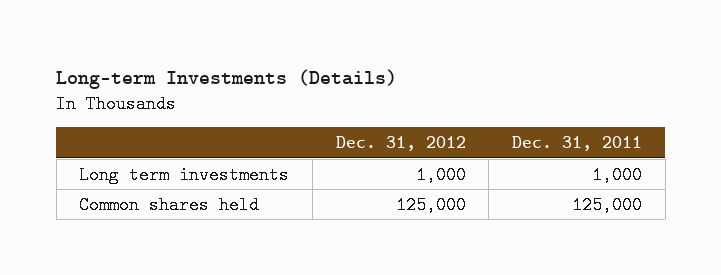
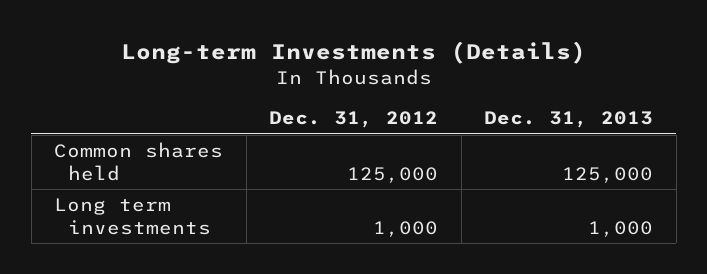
[511,136,642,152] Dec. 31, 2011 -> none
none -> [484,111,654,129] Dec. 31, 2013
[79,165,290,184] Long term investments -> [54,198,211,235] Long term investments

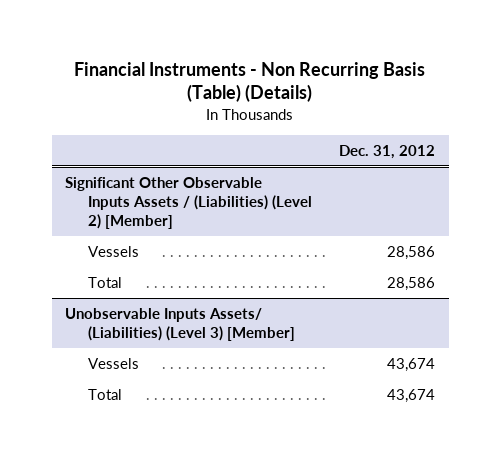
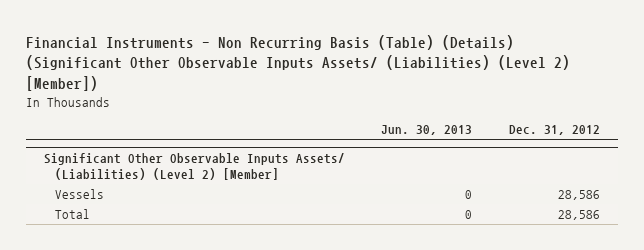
[74,61,426,103] Financial Instruments - Non Recurring Basis (Table) (Details) -> [26,34,571,91] Financial Instruments - Non Recurring Basis (Table) (Details) (Significant Other Observable Inputs Assets/ (Liabilities) (Level 2) [Member])
none -> [381,125,473,136] Jun. 30, 2013
[65,176,312,230] Significant Other Observable Inputs Assets / (Liabilities) (Level 2) [Member] -> [44,153,346,180] Significant Other Observable Inputs Assets/ (Liabilities) (Level 2) [Member]
[65,307,295,342] Unobservable Inputs Assets/ (Liabilities) (Level 3) [Member] -> none
[87,357,139,369] Vessels -> none
[87,388,122,400] Total -> none

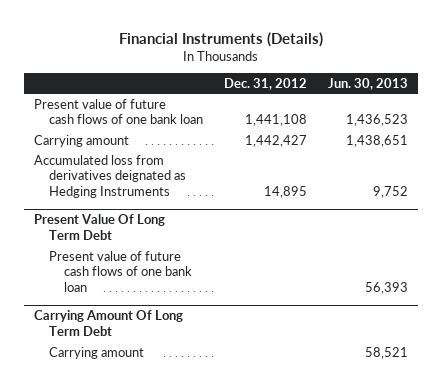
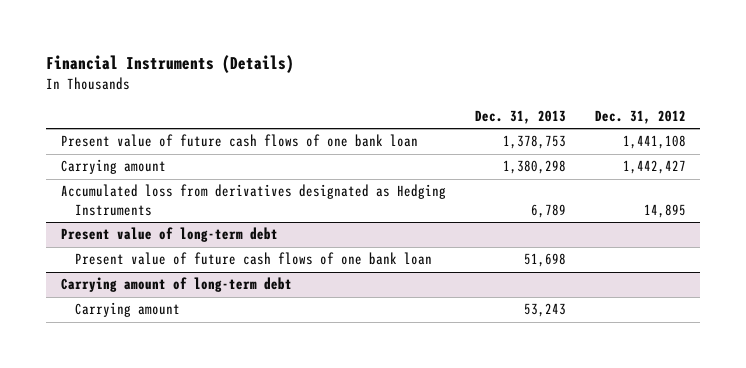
[327,77,408,90] Jun. 30, 2013 -> none
none -> [474,109,566,124] Dec. 31, 2013
[34,154,187,199] Accumulated loss from derivatives deignated as Hedging Instruments -> [60,184,446,216] Accumulated loss from derivatives designated as Hedging Instruments
[34,214,166,241] Present Value Of Long Term Debt -> [60,227,278,243] Present value of long-term debt
[34,310,184,337] Carrying Amount Of Long Term Debt -> [60,277,292,293] Carrying amount of long-term debt

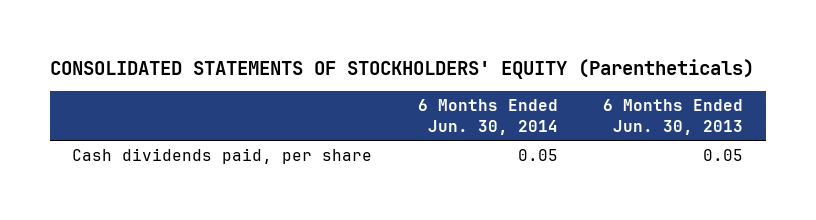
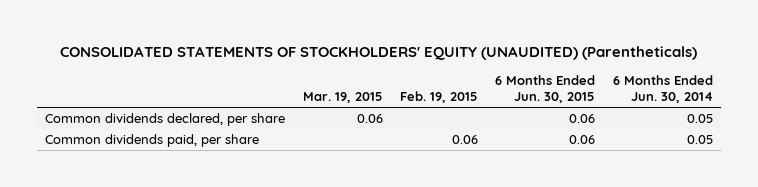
[49,58,754,79] CONSOLIDATED STATEMENTS OF STOCKHOLDERS' EQUITY (Parentheticals) -> [59,45,697,60] CONSOLIDATED STATEMENTS OF STOCKHOLDERS' EQUITY (UNAUDITED) (Parentheticals)
[603,99,744,135] 6 Months Ended Jun. 30, 2013 -> none
none -> [302,92,383,104] Mar. 19, 2015
none -> [399,91,478,104] Feb. 19, 2015
none -> [495,74,596,104] 6 Months Ended Jun. 30, 2015
none -> [45,113,286,127] Common dividends declared, per share
[72,148,373,165] Cash dividends paid, per share -> [45,134,260,148] Common dividends paid, per share

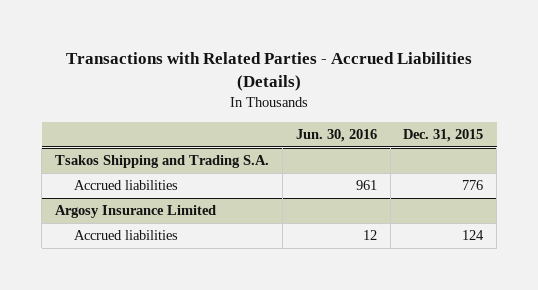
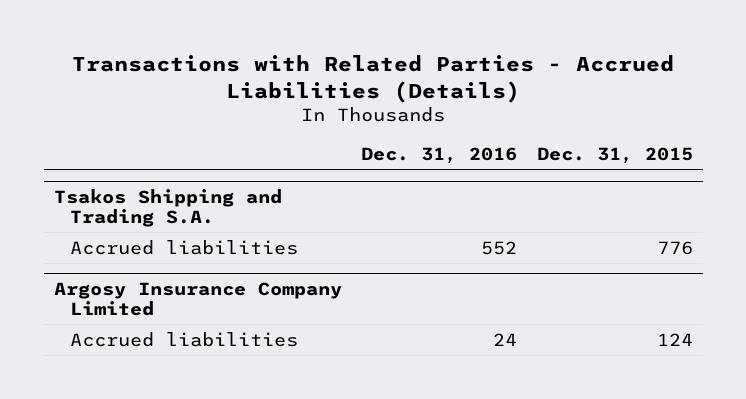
[295,128,377,142] Jun. 30, 2016 -> none
none -> [361,147,518,165] Dec. 31, 2016
[54,205,216,219] Argosy Insurance Limited -> [53,281,342,316] Argosy Insurance Company Limited

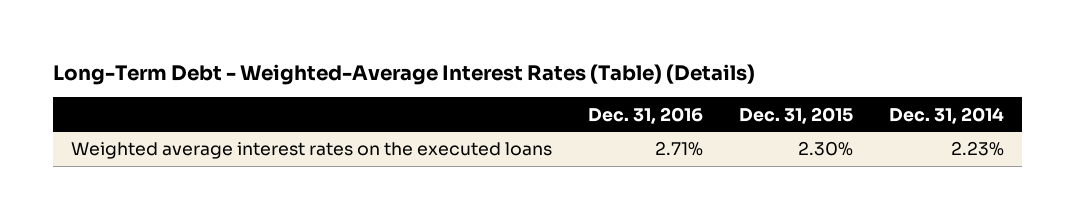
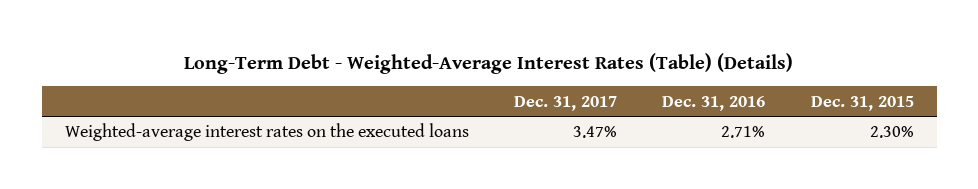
[888,106,1004,124] Dec. 31, 2014 -> none
none -> [514,95,618,111] Dec. 31, 2017
[71,142,553,160] Weighted average interest rates on the executed loans -> [64,123,469,142] Weighted-average interest rates on the executed loans

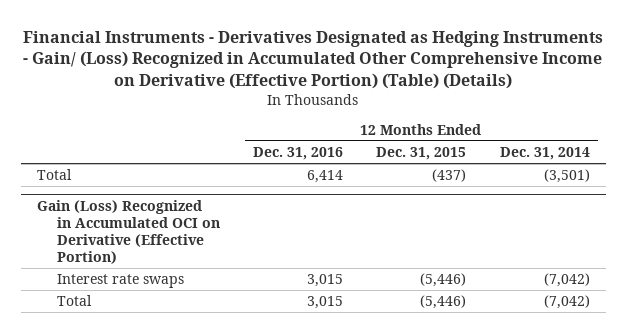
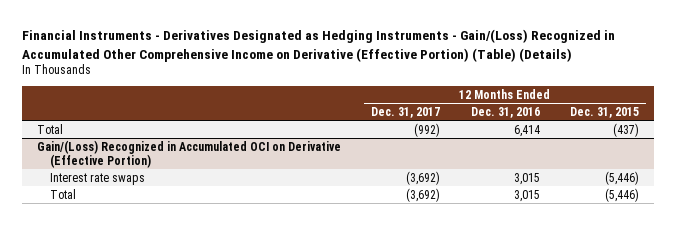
[23,30,604,89] Financial Instruments - Derivatives Designated as Hedging Instruments - Gain/ (Loss) Recognized in Accumulated Other Comprehensive Income on Derivative (Effective Portion) (Table) (Details) -> [21,29,615,62] Financial Instruments - Derivatives Designated as Hedging Instruments - Gain/(Loss) Recognized in Accumulated Other Comprehensive Income on Derivative (Effective Portion) (Table) (Details)
[499,147,590,161] Dec. 31, 2014 -> none
none -> [371,107,441,119] Dec. 31, 2017
[37,199,220,264] Gain (Loss) Recognized in Accumulated OCI on Derivative (Effective Portion) -> [37,139,342,168] Gain/(Loss) Recognized in Accumulated OCI on Derivative (Effective Portion)

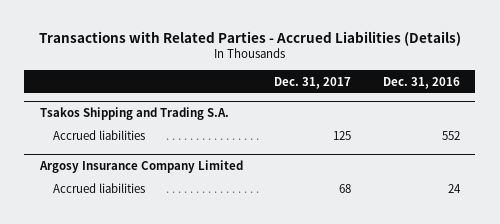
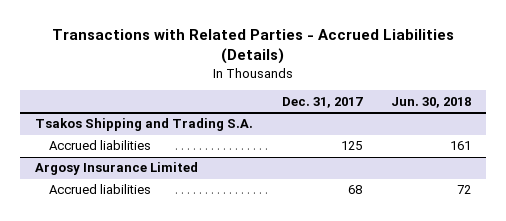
[382,76,460,89] Dec. 31, 2016 -> none
none -> [391,96,472,108] Jun. 30, 2018
[39,160,244,174] Argosy Insurance Company Limited -> [34,162,198,176] Argosy Insurance Limited

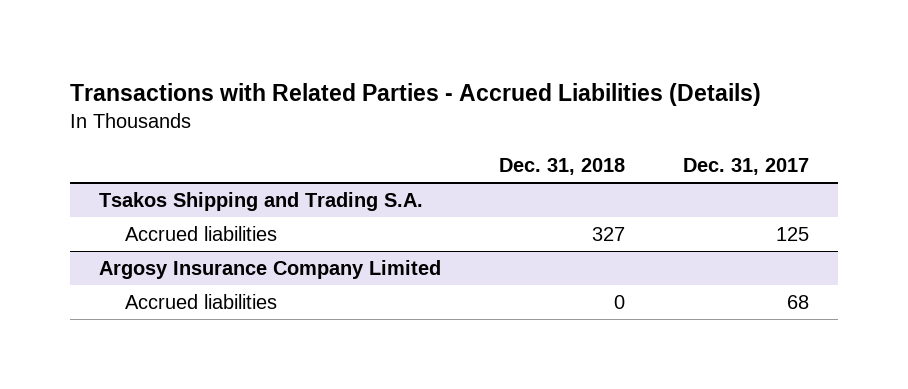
[391,96,472,108] Jun. 30, 2018 -> none
none -> [498,158,625,176] Dec. 31, 2018
[34,162,198,176] Argosy Insurance Limited -> [98,260,441,280] Argosy Insurance Company Limited

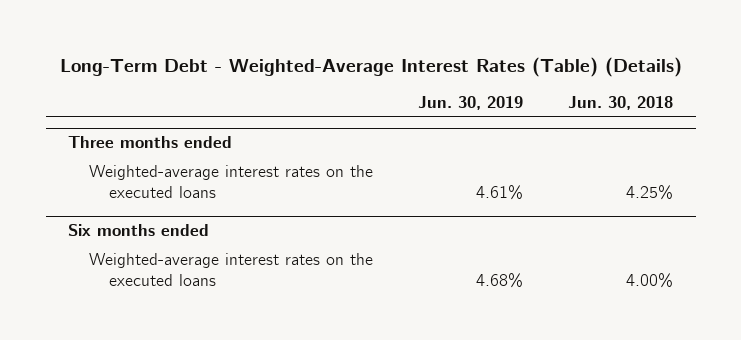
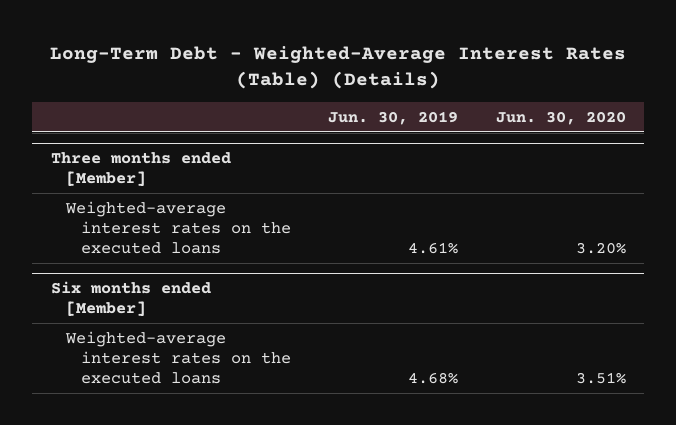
[568,96,674,111] Jun. 30, 2018 -> none
none -> [495,111,626,126] Jun. 30, 2020
[68,136,233,149] Three months ended -> [50,151,231,186] Three months ended [Member]
[68,224,210,237] Six months ended -> [50,280,211,316] Six months ended [Member]

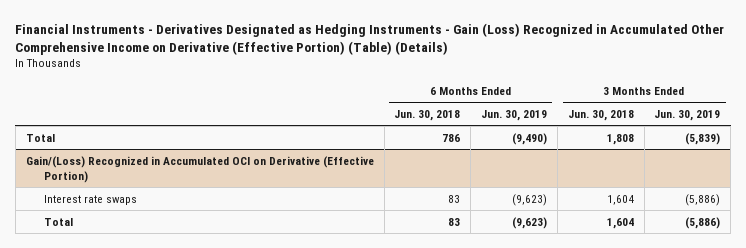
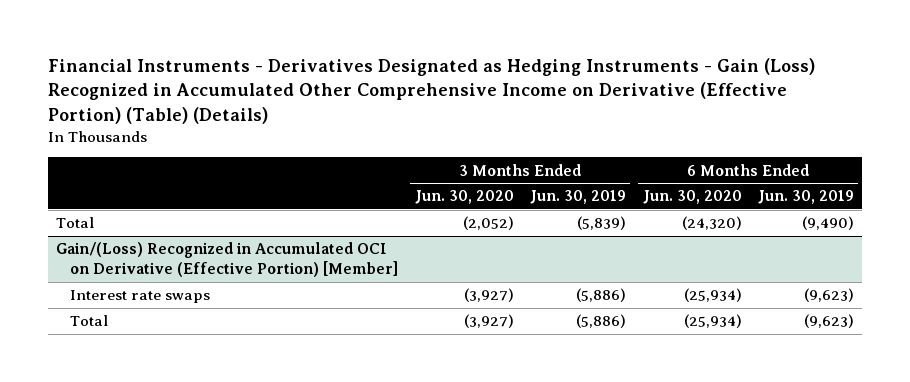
[394,109,461,121] Jun. 30, 2018 -> none
[567,109,634,121] Jun. 30, 2018 -> none
none -> [414,190,514,205] Jun. 30, 2020
none -> [642,190,742,205] Jun. 30, 2020
[25,155,374,183] Gain/(Loss) Recognized in Accumulated OCI on Derivative (Effective Portion) -> [56,242,398,277] Gain/(Loss) Recognized in Accumulated OCI on Derivative (Effective Portion) [Member]

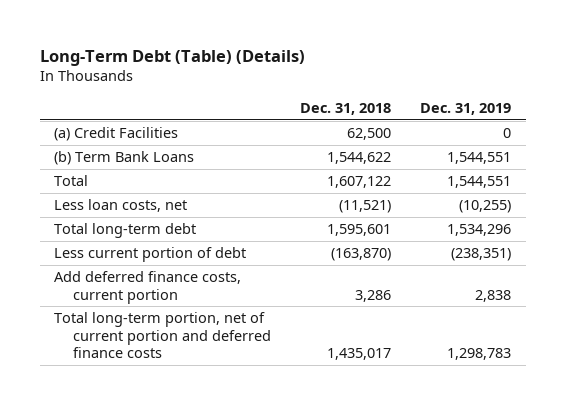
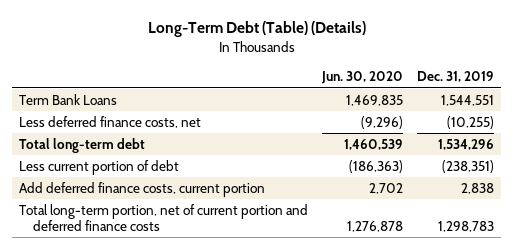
[299,102,391,115] Dec. 31, 2018 -> none
none -> [321,71,404,85] Jun. 30, 2020
[54,127,179,142] (a) Credit Facilities -> none
[54,175,89,187] Total -> none
[54,151,195,166] (b) Term Bank Loans -> [19,93,118,105] Term Bank Loans
[54,199,188,213] Less loan costs, net -> [19,115,202,128] Less deferred finance costs, net

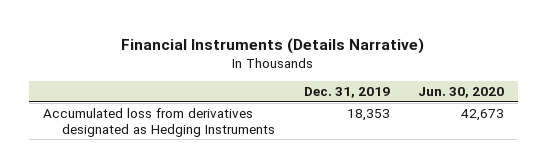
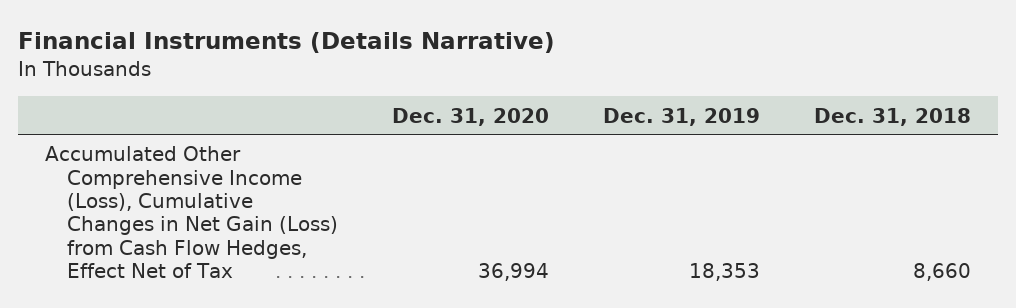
[417,87,504,99] Jun. 30, 2020 -> none
none -> [391,107,549,126] Dec. 31, 2020
none -> [813,107,971,126] Dec. 31, 2018
[42,107,276,137] Accumulated loss from derivatives designated as Hedging Instruments -> [45,146,338,279] Accumulated Other Comprehensive Income (Loss), Cumulative Changes in Net Gain (Loss) from Cash Flow Hedges, Effect Net of Tax

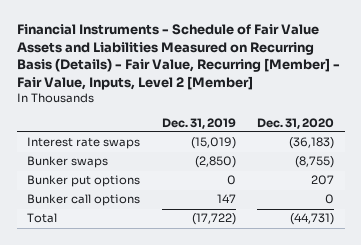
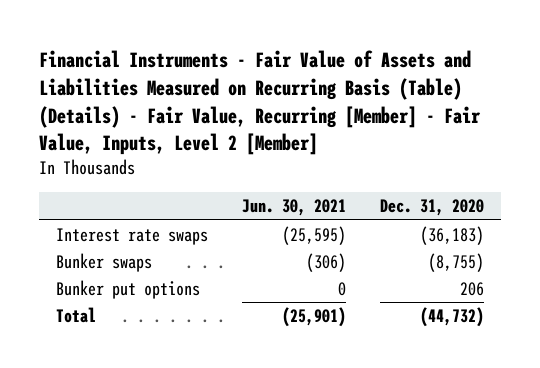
[16,24,340,90] Financial Instruments - Schedule of Fair Value Assets and Liabilities Measured on Recurring Basis (Details) - Fair Value, Recurring [Member] - Fair Value, Inputs, Level 2 [Member] -> [39,49,482,156] Financial Instruments - Fair Value of Assets and Liabilities Measured on Recurring Basis (Table) (Details) - Fair Value, Recurring [Member] - Fair Value, Inputs, Level 2 [Member]
[161,117,236,129] Dec. 31, 2019 -> none
none -> [242,199,347,217] Jun. 30, 2021
[27,194,141,207] Bunker call options -> none
[310,175,334,186] 207 -> [460,281,485,296] 206
[289,213,334,226] (44,731) -> [420,306,485,327] (44,732)

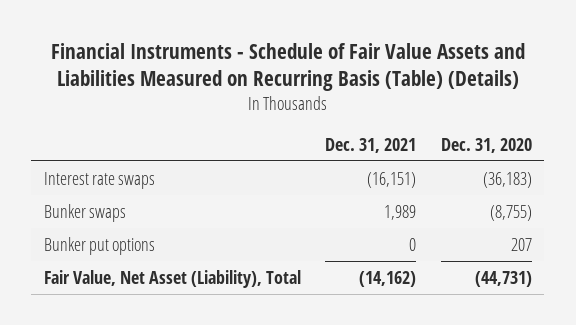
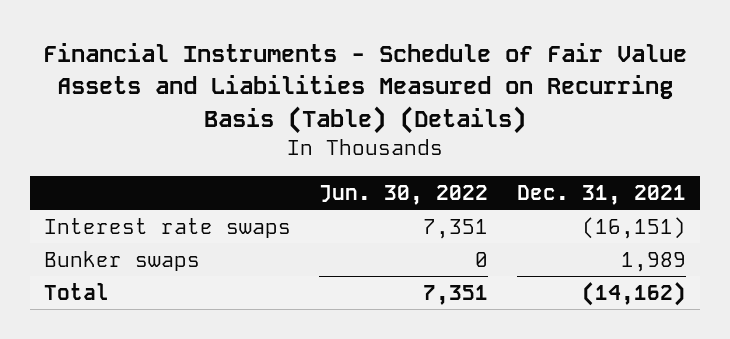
[440,137,532,153] Dec. 31, 2020 -> none
none -> [319,185,489,206] Jun. 30, 2022
[43,236,155,255] Bunker put options -> none
[43,269,301,288] Fair Value, Net Asset (Liability), Total -> [43,282,109,300] Total

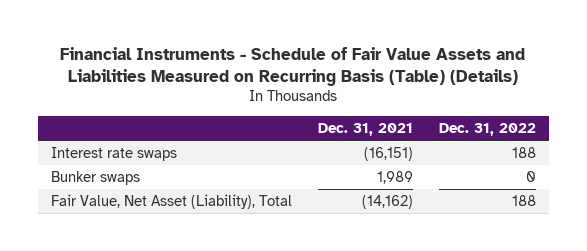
[319,185,489,206] Jun. 30, 2022 -> none
none -> [438,122,536,136] Dec. 31, 2022
[43,282,109,300] Total -> [50,194,292,210] Fair Value, Net Asset (Liability), Total

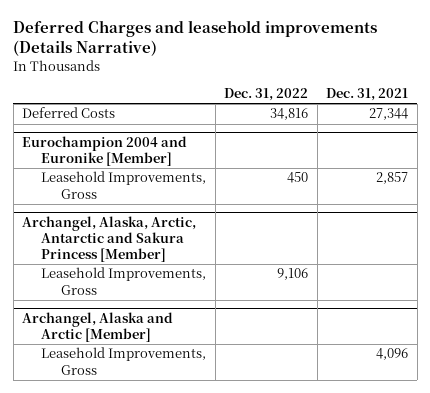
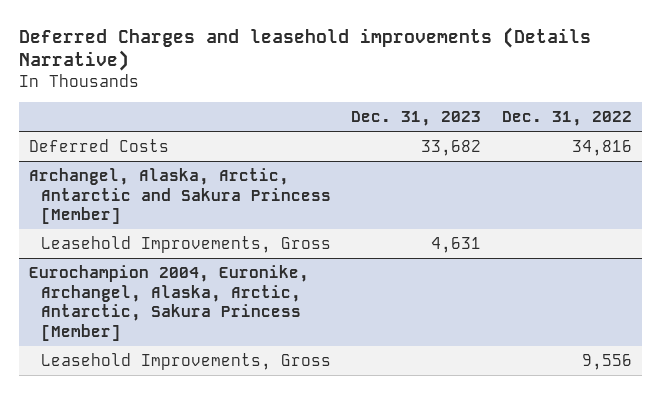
[326,88,409,102] Dec. 31, 2021 -> none
none -> [351,111,482,127] Dec. 31, 2023
[22,135,188,166] Eurochampion 2004 and Euronike [Member] -> none
[41,171,207,199] Leasehold Improvements, Gross -> none
[41,267,207,295] Leasehold Improvements, Gross -> none
[22,311,174,342] Archangel, Alaska and Arctic [Member] -> none
none -> [29,264,310,342] Eurochampion 2004, Euronike, Archangel, Alaska, Arctic, Antarctic, Sakura Princess [Member]
none -> [40,352,331,370] Leasehold Improvements, Gross

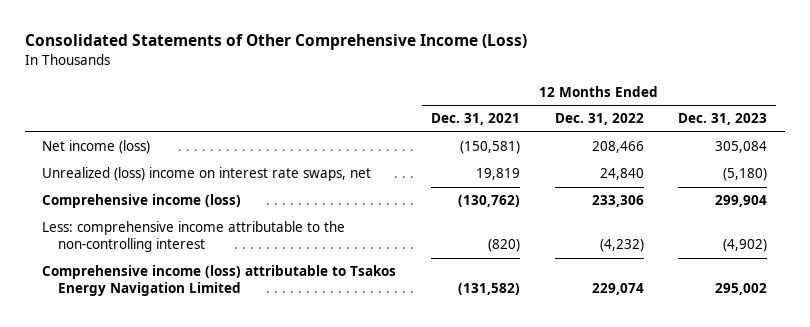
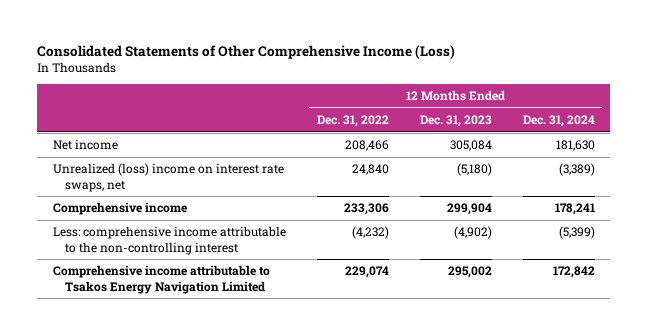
[430,113,520,126] Dec. 31, 2021 -> none
none -> [522,114,595,127] Dec. 31, 2024
[42,140,151,155] Net income (loss) -> [52,139,118,151] Net income
[42,194,242,209] Comprehensive income (loss) -> [52,202,187,216] Comprehensive income
[42,265,397,297] Comprehensive income (loss) attributable to Tsakos Energy Navigation Limited -> [52,265,270,294] Comprehensive income attributable to Tsakos Energy Navigation Limited

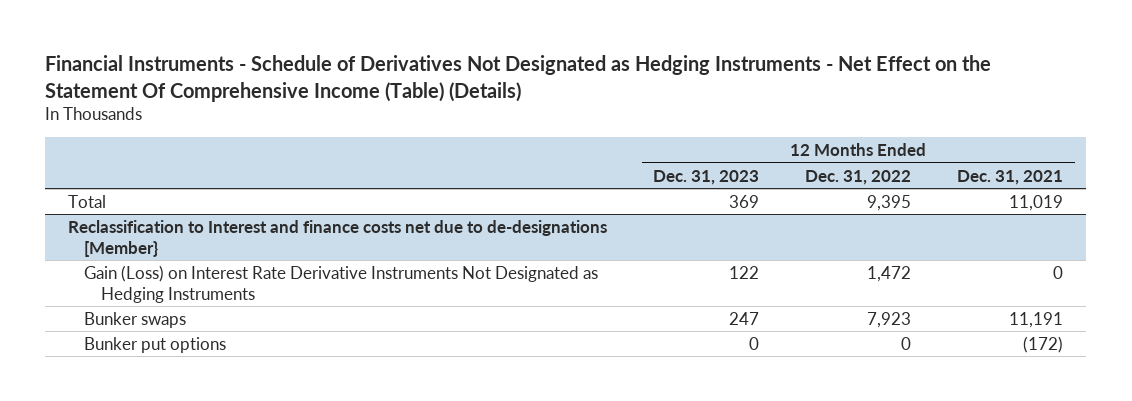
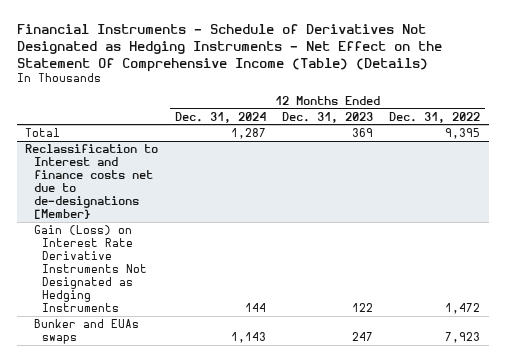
[957,169,1064,185] Dec. 31, 2021 -> none
none -> [174,111,266,123] Dec. 31, 2024
[84,336,227,353] Bunker put options -> none
[84,311,187,328] Bunker swaps -> [33,318,139,344] Bunker and EUAs swaps

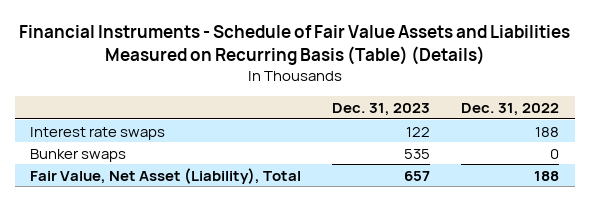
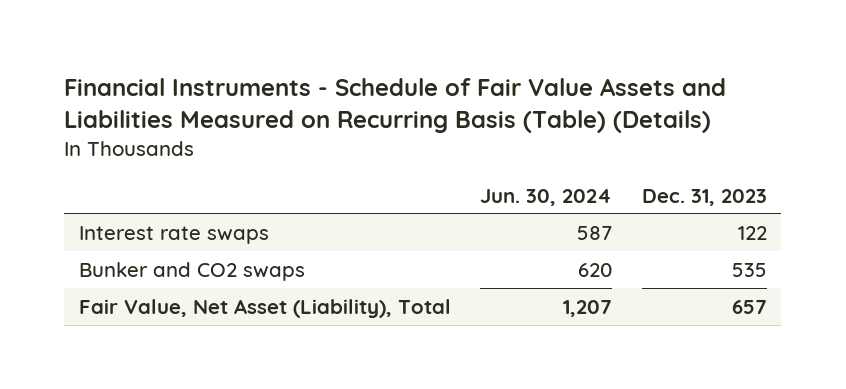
[461,102,560,116] Dec. 31, 2022 -> none
none -> [480,188,613,206] Jun. 30, 2024
[30,148,127,162] Bunker swaps -> [78,261,305,281] Bunker and CO2 swaps

